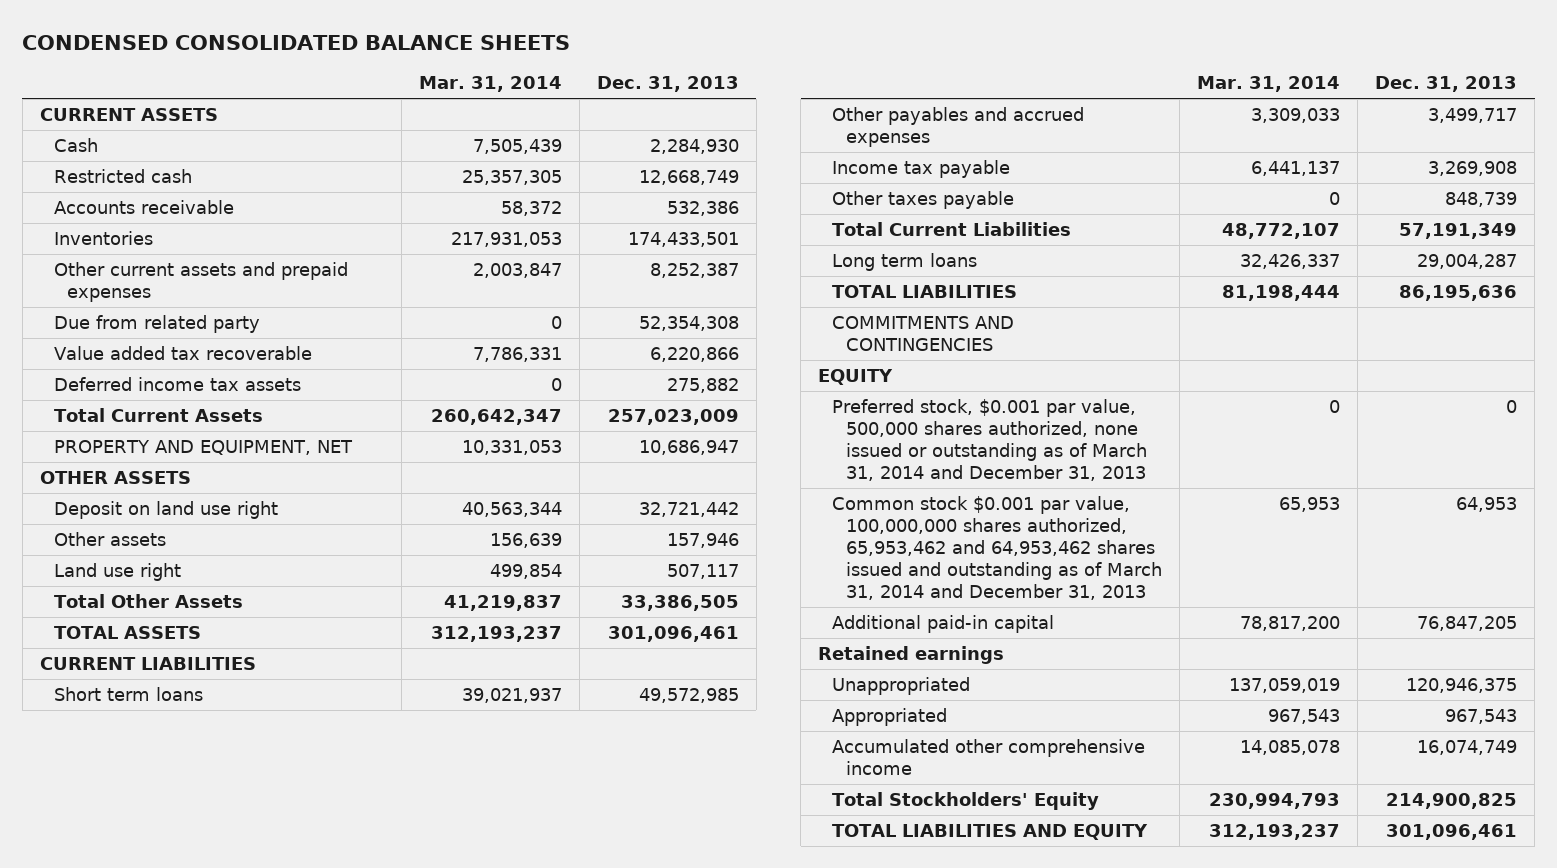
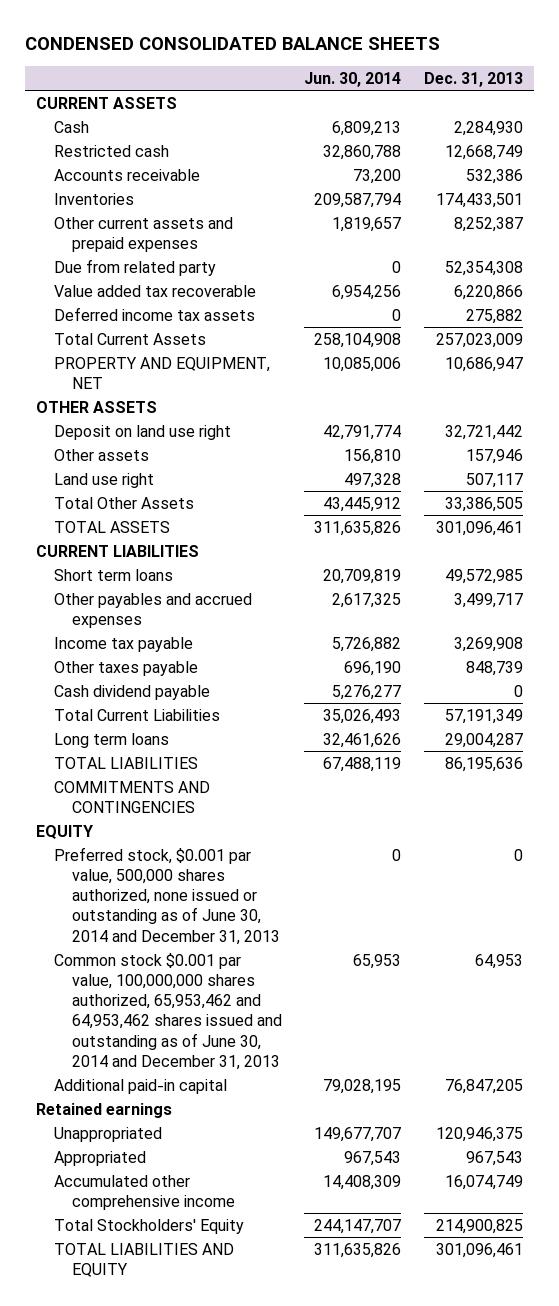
[418,76,562,93] Mar. 31, 2014 -> none
none -> [304,72,402,88] Jun. 30, 2014
none -> [54,684,211,700] Cash dividend payable
[832,398,1148,482] Preferred stock, $0.001 par value, 500,000 shares authorized, none issued or outstanding as of March 31, 2014 and December 31, 2013 -> [54,846,281,945] Preferred stock, $0.001 par value, 500,000 shares authorized, none issued or outstanding as of June 30, 2014 and December 31, 2013
[832,495,1163,601] Common stock $0.001 par value, 100,000,000 shares authorized, 65,953,462 and 64,953,462 shares issued and outstanding as of March 31, 2014 and December 31, 2013 -> [54,952,283,1070] Common stock $0.001 par value, 100,000,000 shares authorized, 65,953,462 and 64,953,462 shares issued and outstanding as of June 30, 2014 and December 31, 2013

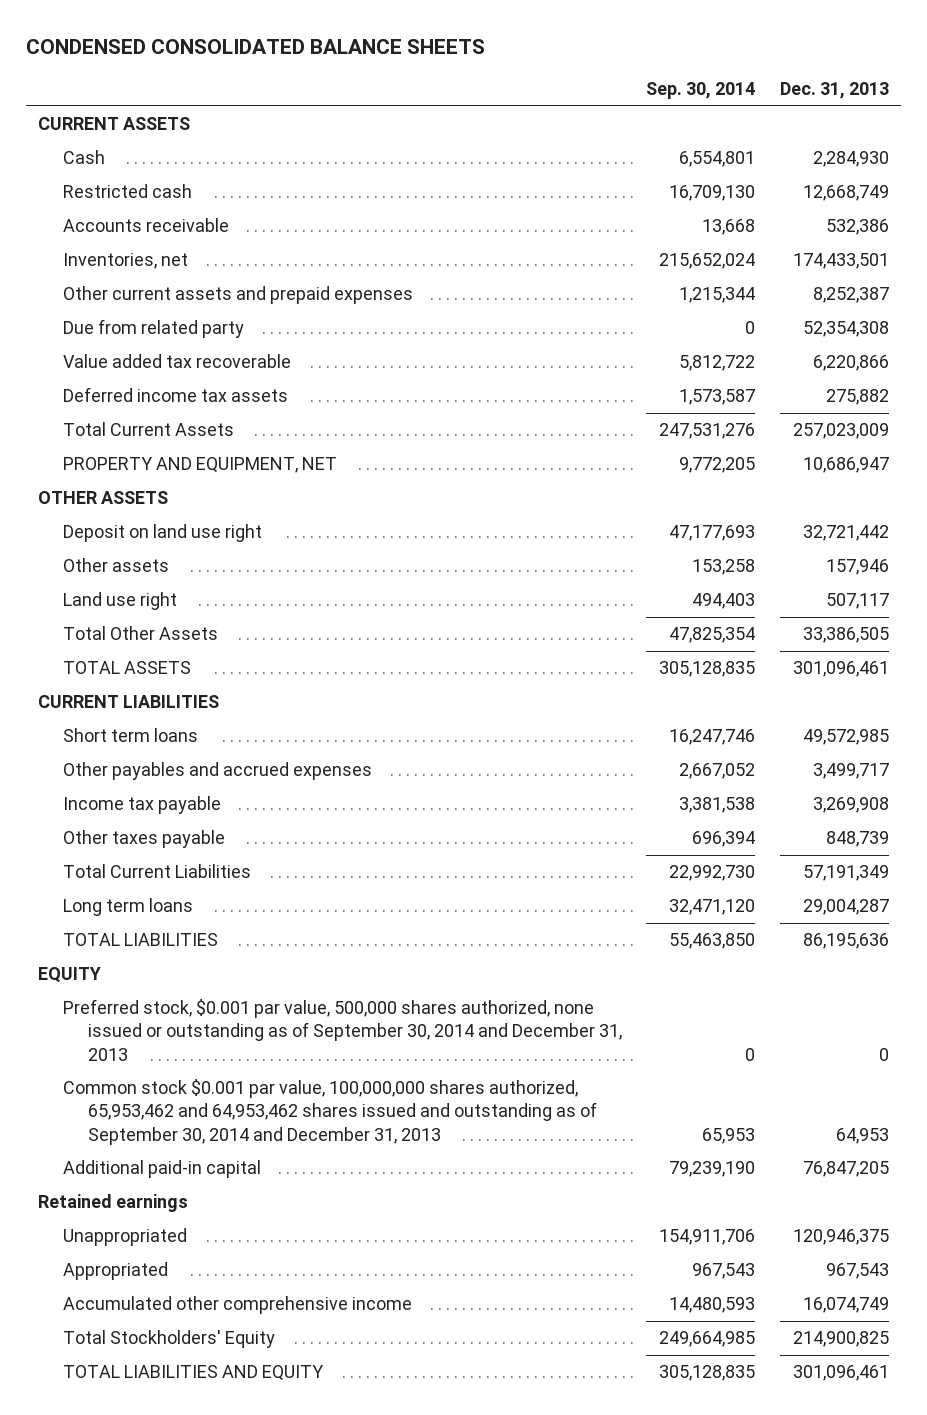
[304,72,402,88] Jun. 30, 2014 -> none
none -> [646,82,756,100] Sep. 30, 2014
[54,192,135,205] Inventories -> [62,253,188,270] Inventories, net
[54,684,211,700] Cash dividend payable -> none
[54,780,211,813] COMMITMENTS AND CONTINGENCIES -> none
[54,846,281,945] Preferred stock, $0.001 par value, 500,000 shares authorized, none issued or outstanding as of June 30, 2014 and December 31, 2013 -> [62,999,622,1061] Preferred stock, $0.001 par value, 500,000 shares authorized, none issued or outstanding as of September 30, 2014 and December 31, 2013
[54,952,283,1070] Common stock $0.001 par value, 100,000,000 shares authorized, 65,953,462 and 64,953,462 shares issued and outstanding as of June 30, 2014 and December 31, 2013 -> [62,1079,597,1145] Common stock $0.001 par value, 100,000,000 shares authorized, 65,953,462 and 64,953,462 shares issued and outstanding as of September 30, 2014 and December 31, 2013

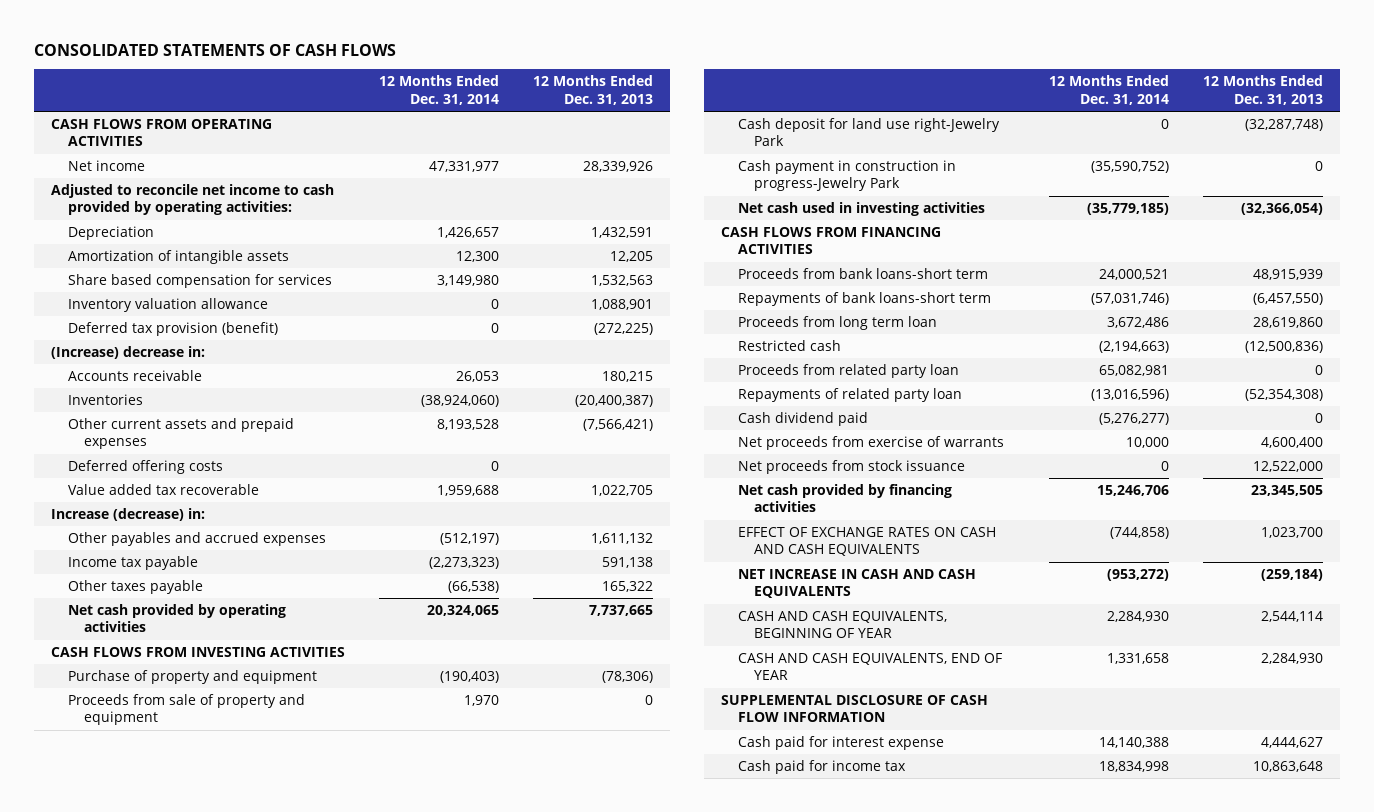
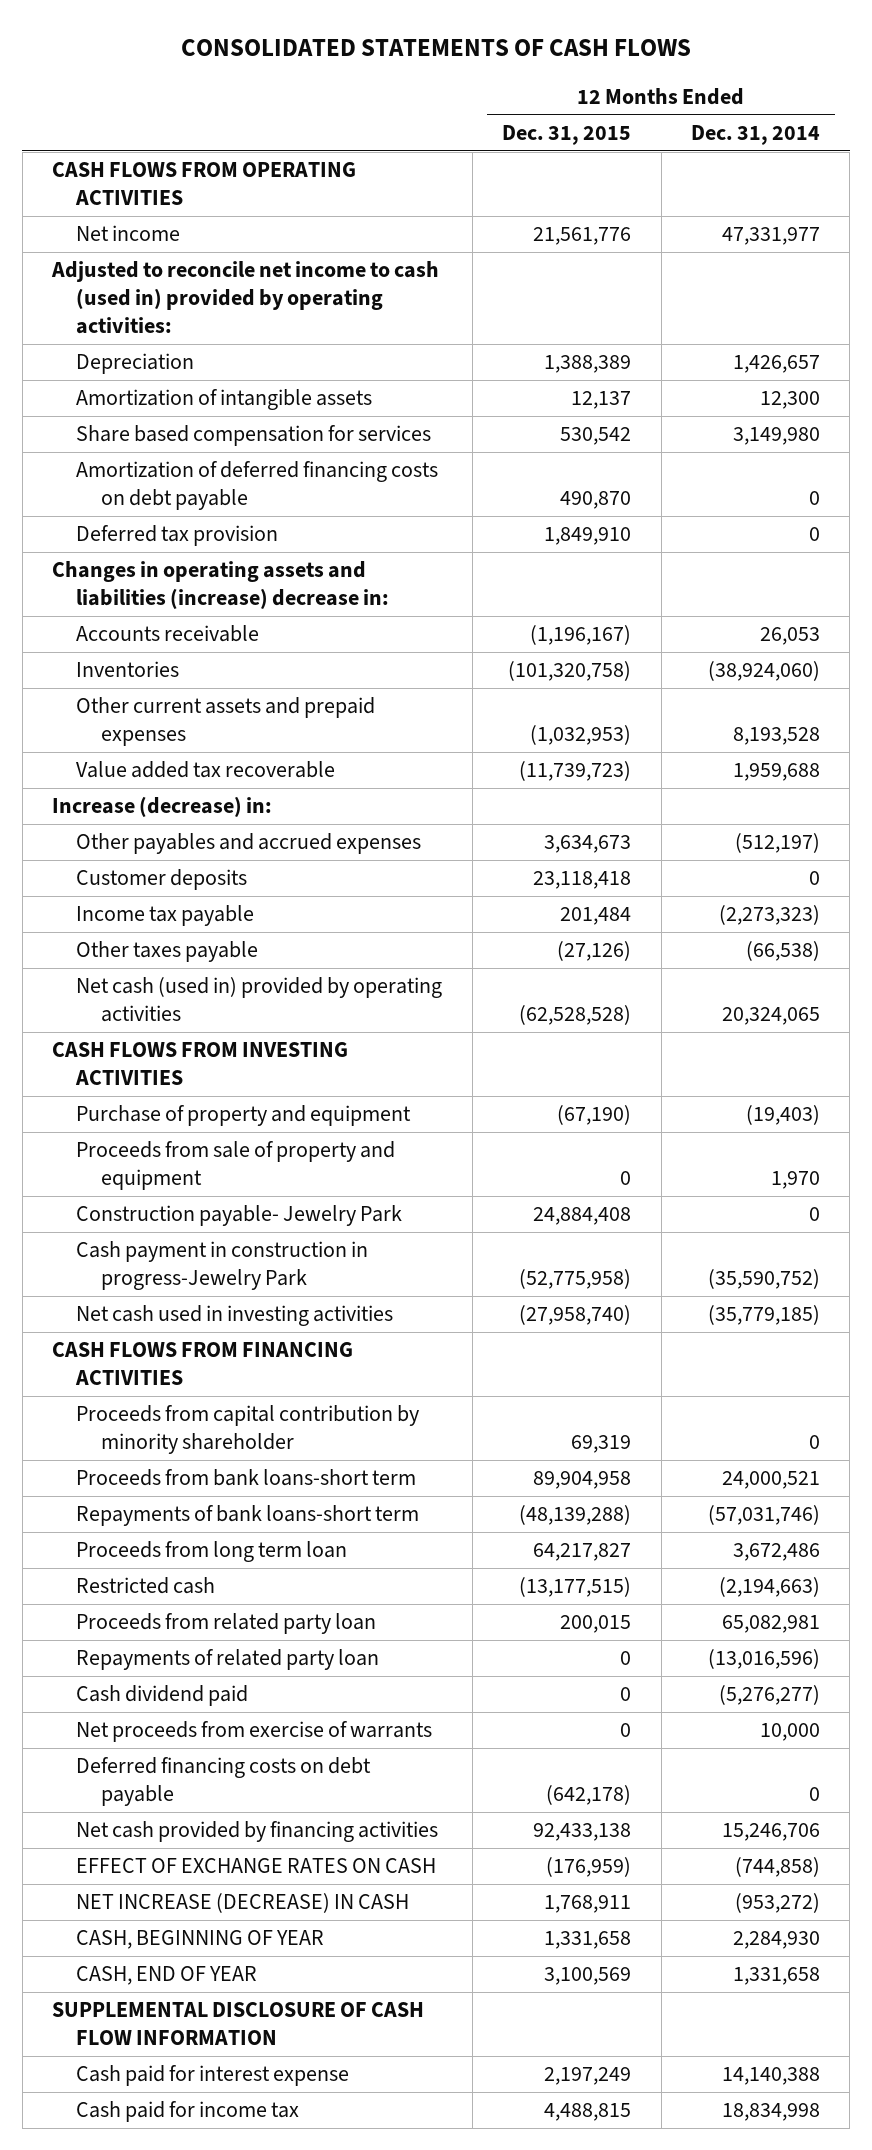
[532,75,653,105] 12 Months Ended Dec. 31, 2013 -> none
none -> [502,125,632,146] Dec. 31, 2015
[51,184,335,216] Adjusted to reconcile net income to cash provided by operating activities: -> [51,261,440,334] Adjusted to reconcile net income to cash (used in) provided by operating activities:
[67,298,268,313] Inventory valuation allowance -> none
none -> [76,461,439,511] Amortization of deferred financing costs on debt payable
[67,322,278,337] Deferred tax provision (benefit) -> [76,525,279,547] Deferred tax provision
[51,346,206,360] (Increase) decrease in: -> [52,561,390,610] Changes in operating assets and liabilities (increase) decrease in:
[67,460,223,475] Deferred offering costs -> none
none -> [76,869,248,891] Customer deposits
[67,604,286,633] Net cash provided by operating activities -> [76,977,443,1023] Net cash (used in) provided by operating activities
[439,671,499,684] (190,403) -> [745,1105,820,1126] (19,403)
[737,118,1000,147] Cash deposit for land use right-Jewelry Park -> none
none -> [76,1205,403,1227] Construction payable- Jewelry Park
none -> [76,1405,420,1455] Proceeds from capital contribution by minority shareholder
[737,460,965,475] Net proceeds from stock issuance -> none
none -> [76,1757,372,1807] Deferred financing costs on debt payable
[737,527,996,557] EFFECT OF EXCHANGE RATES ON CASH AND CASH EQUIVALENTS -> [76,1858,437,1874] EFFECT OF EXCHANGE RATES ON CASH
[737,569,976,599] NET INCREASE IN CASH AND CASH EQUIVALENTS -> [76,1893,410,1914] NET INCREASE (DECREASE) IN CASH
[737,611,947,639] CASH AND CASH EQUIVALENTS, BEGINNING OF YEAR -> [76,1930,325,1950] CASH, BEGINNING OF YEAR
[737,653,1002,681] CASH AND CASH EQUIVALENTS, END OF YEAR -> [76,1966,258,1986] CASH, END OF YEAR

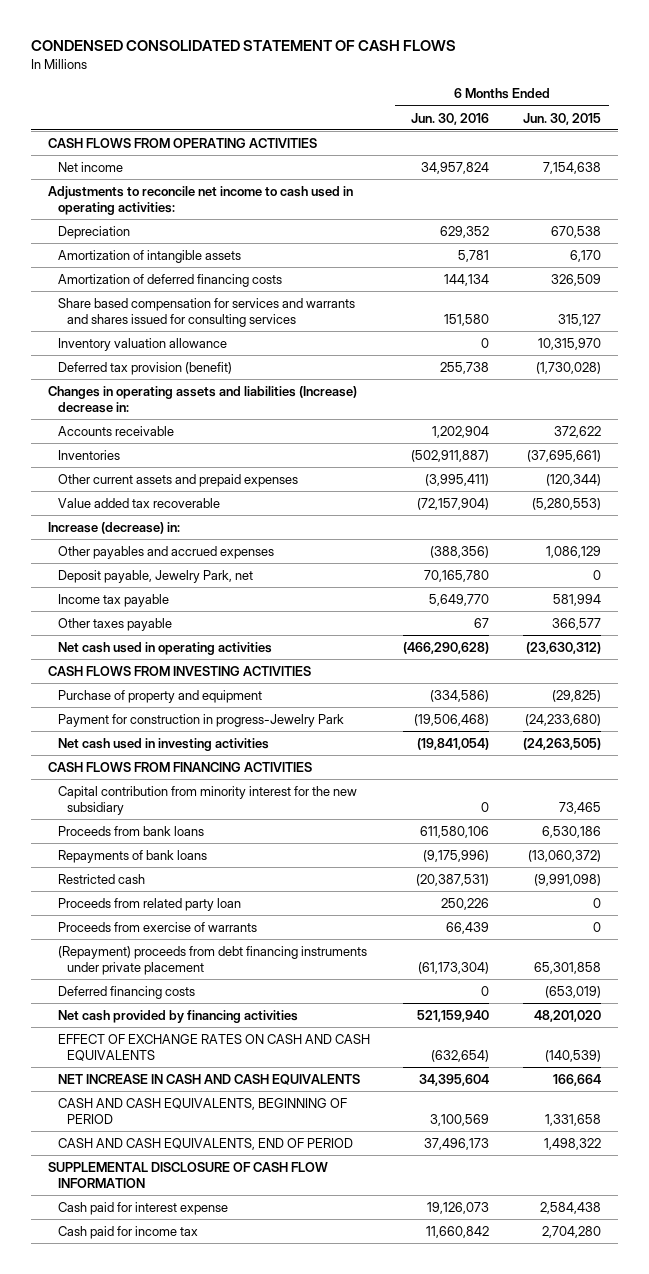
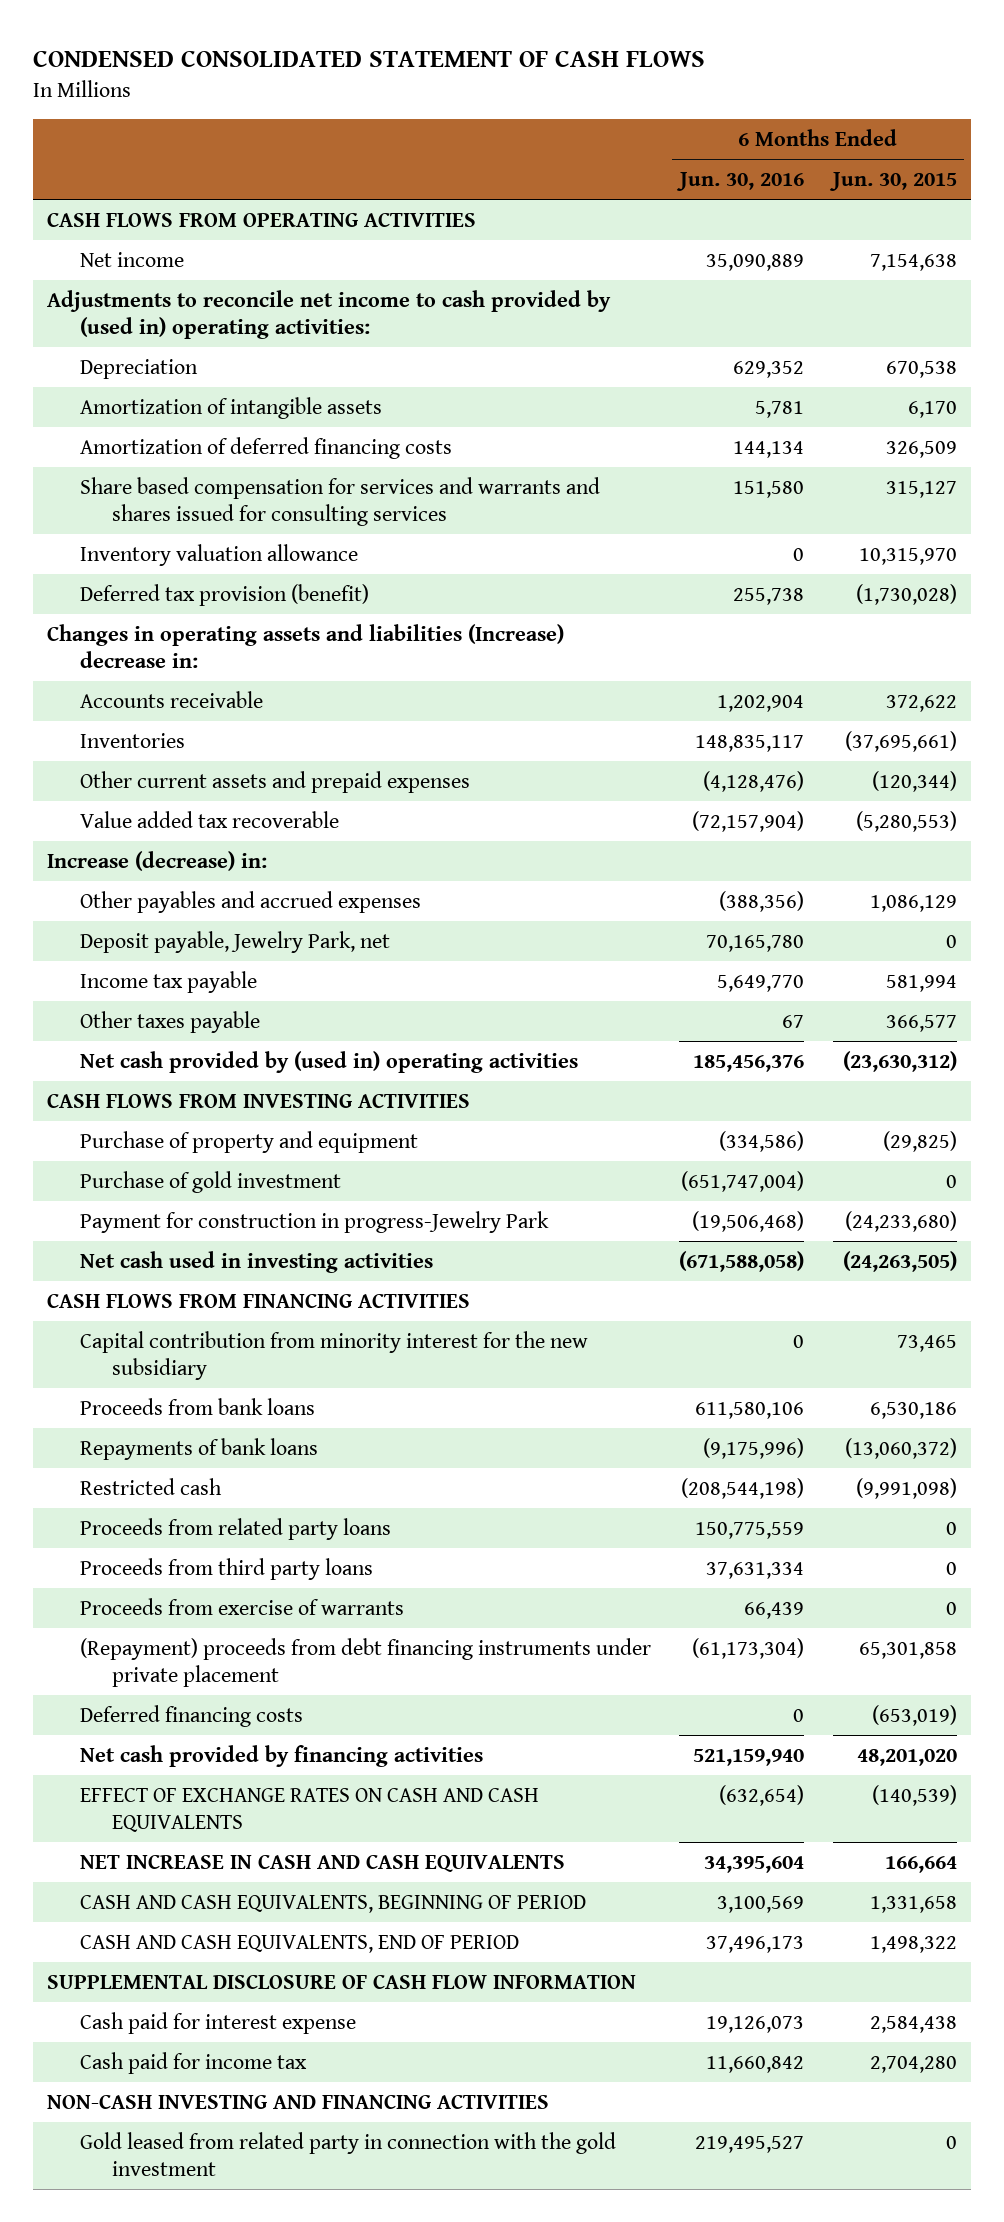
[421,161,490,174] 34,957,824 -> [706,253,805,271] 35,090,889
[47,185,353,215] Adjustments to reconcile net income to cash used in operating activities: -> [47,289,612,340] Adjustments to reconcile net income to cash provided by (used in) operating activities:
[411,449,490,462] (502,911,887) -> [695,734,805,752] 148,835,117
[425,473,490,486] (3,995,411) -> [703,770,805,792] (4,128,476)
[57,641,272,655] Net cash used in operating activities -> [79,1050,578,1073] Net cash provided by (used in) operating activities
[403,641,490,654] (466,290,628) -> [693,1054,805,1072] 185,456,376
none -> [79,1170,341,1193] Purchase of gold investment
[417,737,490,750] (19,841,054) -> [679,1250,805,1272] (671,588,058)
[416,873,490,886] (20,387,531) -> [681,1477,805,1499] (208,544,198)
[57,897,241,911] Proceeds from related party loan -> [79,1517,391,1540] Proceeds from related party loans
[441,897,490,910] 250,226 -> [695,1521,805,1539] 150,775,559
none -> [79,1557,373,1580] Proceeds from third party loans
none -> [47,2093,550,2109] NON-CASH INVESTING AND FINANCING ACTIVITIES
none -> [79,2131,616,2177] Gold leased from related party in connection with the gold investment

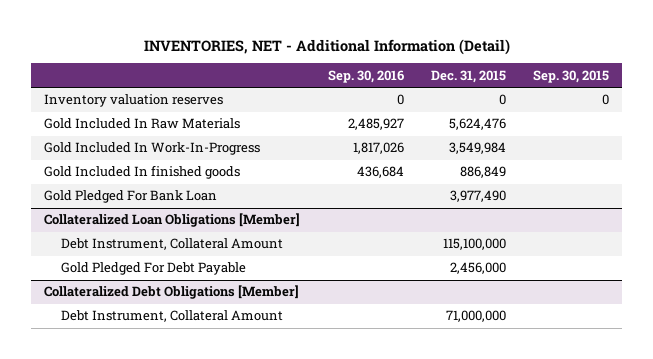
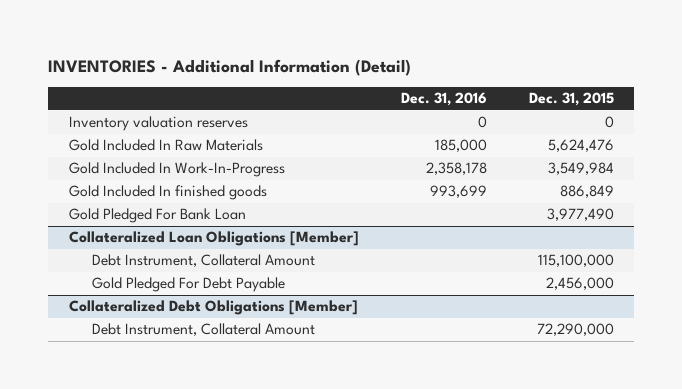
[143,38,510,55] INVENTORIES, NET - Additional Information (Detail) -> [47,58,411,76] INVENTORIES - Additional Information (Detail)
[327,69,404,83] Sep. 30, 2016 -> none
[532,69,609,83] Sep. 30, 2015 -> none
none -> [400,92,487,107] Dec. 31, 2016
[445,310,506,323] 71,000,000 -> [536,323,614,337] 72,290,000

